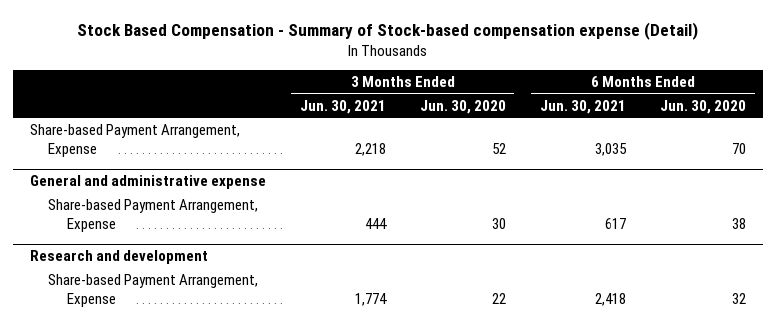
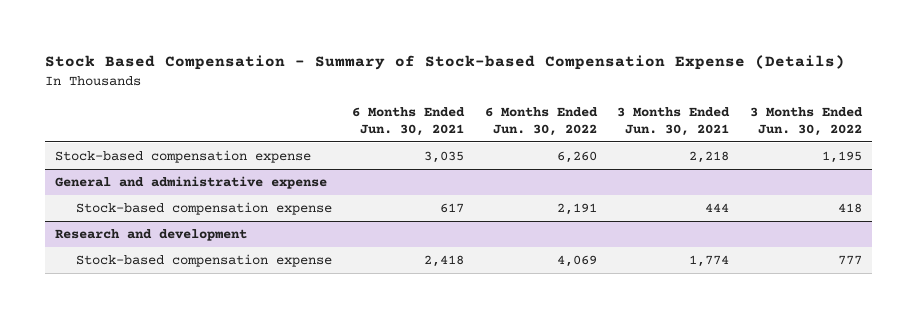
[76,21,698,40] Stock Based Compensation - Summary of Stock-based compensation expense (Detail) -> [44,55,845,71] Stock Based Compensation - Summary of Stock-based Compensation Expense (Details)
[419,99,506,114] Jun. 30, 2020 -> none
[660,99,747,114] Jun. 30, 2020 -> none
none -> [484,107,598,136] 6 Months Ended Jun. 30, 2022
none -> [749,107,863,136] 3 Months Ended Jun. 30, 2022
[29,124,240,157] Share-based Payment Arrangement, Expense -> [55,150,312,164] Stock-based compensation expense
[48,199,259,232] Share-based Payment Arrangement, Expense -> [75,202,332,216] Stock-based compensation expense
[48,274,259,307] Share-based Payment Arrangement, Expense -> [75,254,332,268] Stock-based compensation expense

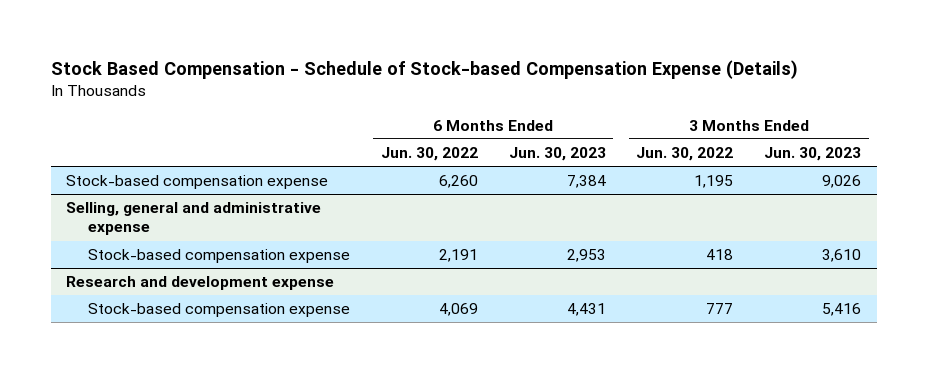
[44,55,845,71] Stock Based Compensation - Summary of Stock-based Compensation Expense (Details) -> [50,59,798,79] Stock Based Compensation - Schedule of Stock-based Compensation Expense (Details)
[352,107,466,136] 6 Months Ended Jun. 30, 2021 -> none
[617,107,731,136] 3 Months Ended Jun. 30, 2021 -> none
none -> [508,146,606,161] Jun. 30, 2023
none -> [764,146,862,161] Jun. 30, 2023
[55,176,328,190] General and administrative expense -> [65,202,321,236] Selling, general and administrative expense
[55,229,248,242] Research and development -> [65,276,334,291] Research and development expense

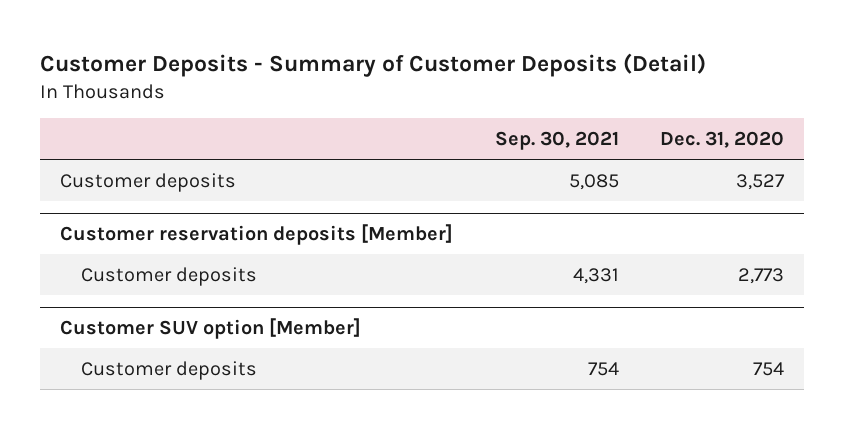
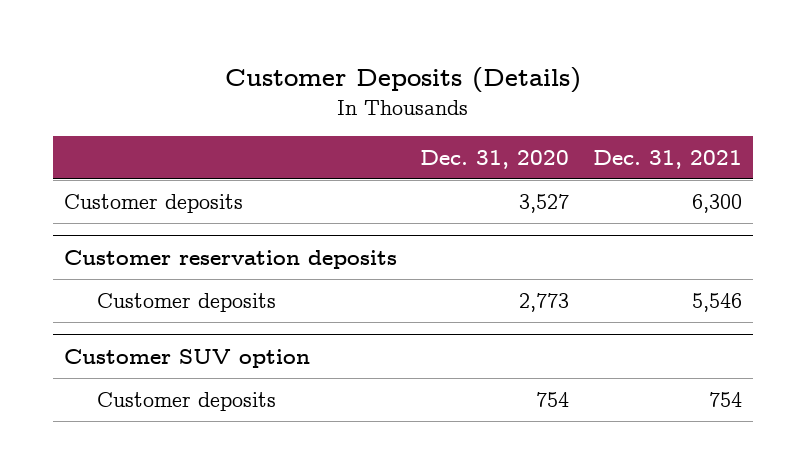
[39,53,706,78] Customer Deposits - Summary of Customer Deposits (Detail) -> [224,66,581,93] Customer Deposits (Details)
[494,131,619,151] Sep. 30, 2021 -> none
none -> [592,149,742,169] Dec. 31, 2021
[60,224,454,246] Customer reservation deposits [Member] -> [64,249,398,269] Customer reservation deposits
[60,318,362,340] Customer SUV option [Member] -> [64,348,311,368] Customer SUV option

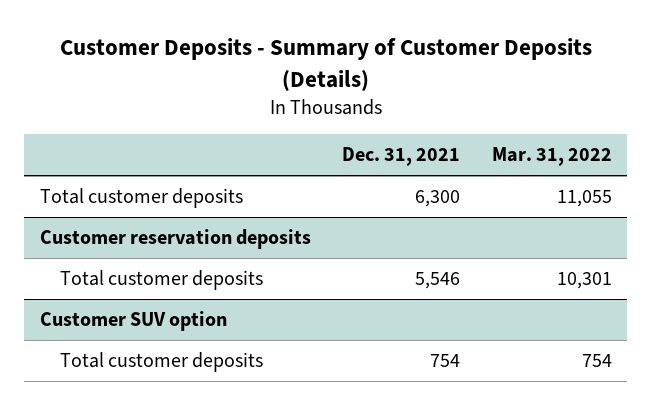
[224,66,581,93] Customer Deposits (Details) -> [59,38,592,92] Customer Deposits - Summary of Customer Deposits (Details)
[420,149,570,169] Dec. 31, 2020 -> none
none -> [491,147,612,167] Mar. 31, 2022
[64,193,244,213] Customer deposits -> [39,188,243,209] Total customer deposits
[97,292,277,312] Customer deposits -> [60,270,264,291] Total customer deposits
[97,391,277,411] Customer deposits -> [60,352,264,373] Total customer deposits

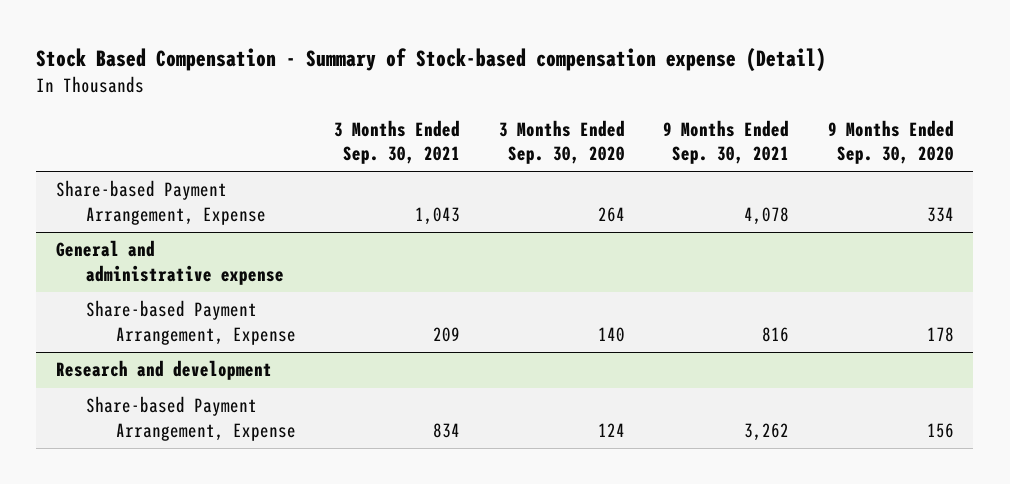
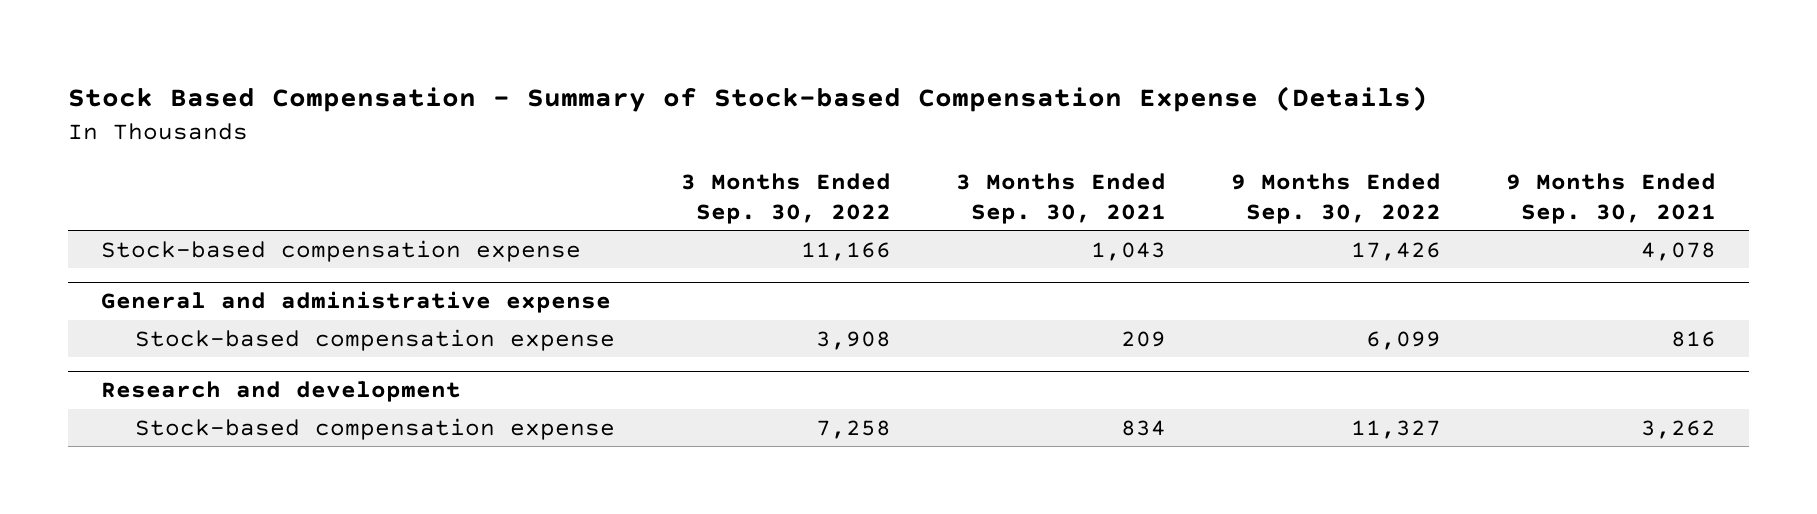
[36,48,827,73] Stock Based Compensation - Summary of Stock-based compensation expense (Detail) -> [68,86,1429,113] Stock Based Compensation - Summary of Stock-based Compensation Expense (Details)
[498,119,625,165] 3 Months Ended Sep. 30, 2020 -> none
[827,119,954,165] 9 Months Ended Sep. 30, 2020 -> none
none -> [680,173,891,224] 3 Months Ended Sep. 30, 2022
none -> [1231,173,1442,224] 9 Months Ended Sep. 30, 2022
[55,180,266,226] Share-based Payment Arrangement, Expense -> [100,239,581,262] Stock-based compensation expense
[85,300,296,346] Share-based Payment Arrangement, Expense -> [135,328,616,351] Stock-based compensation expense
[85,396,296,442] Share-based Payment Arrangement, Expense -> [135,417,616,440] Stock-based compensation expense

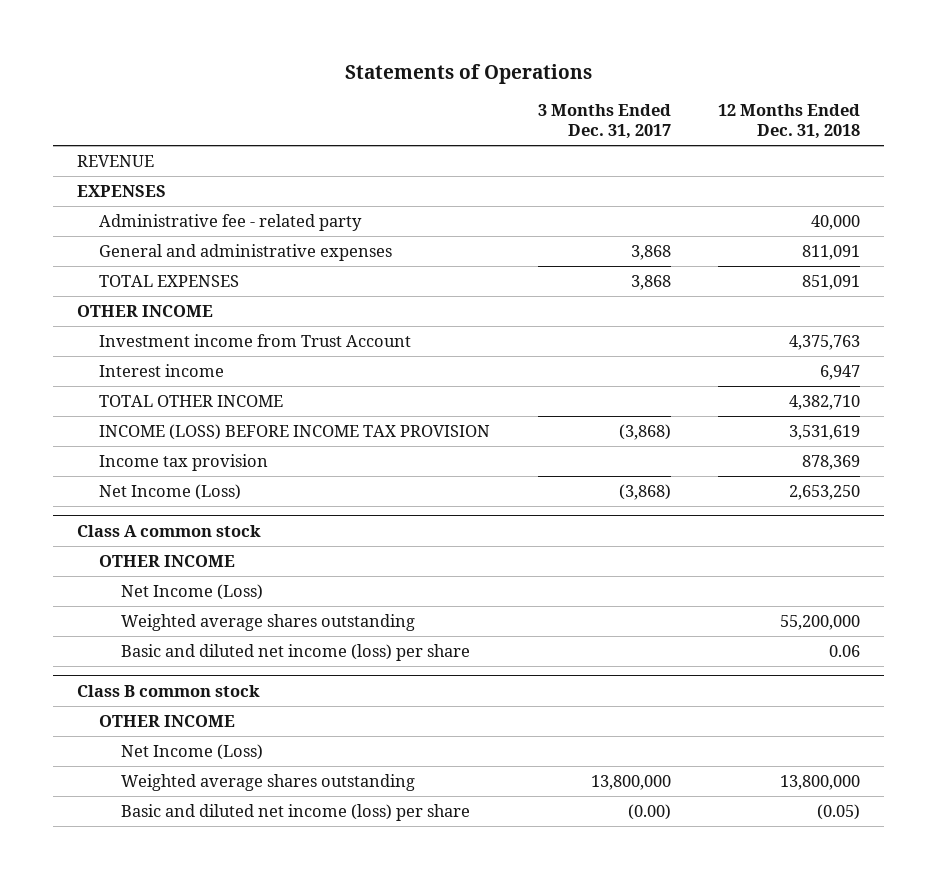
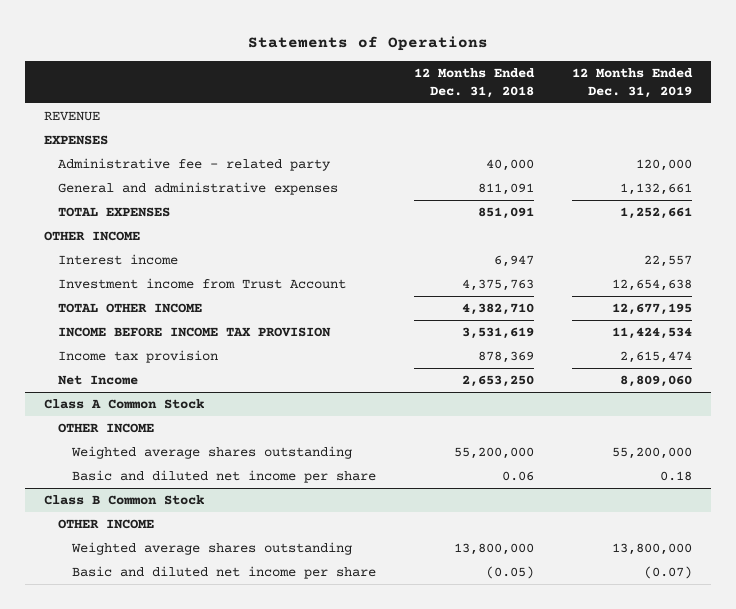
[537,104,671,140] 3 Months Ended Dec. 31, 2017 -> none
none -> [572,68,694,98] 12 Months Ended Dec. 31, 2019
[98,334,411,348] Investment income from Trust Account -> [58,278,347,290] Investment income from Trust Account
[98,424,490,441] INCOME (LOSS) BEFORE INCOME TAX PROVISION -> [58,327,332,338] INCOME BEFORE INCOME TAX PROVISION
[98,484,241,501] Net Income (Loss) -> [58,375,139,386] Net Income
[77,524,262,537] Class A common stock -> [44,399,205,410] Class A Common Stock
[120,584,263,601] Net Income (Loss) -> none
[120,644,470,662] Basic and diluted net income (loss) per share -> [72,470,377,484] Basic and diluted net income per share
[77,684,261,697] Class B common stock -> [44,495,205,506] Class B Common Stock
[120,744,263,761] Net Income (Loss) -> none
[120,804,470,822] Basic and diluted net income (loss) per share -> [72,566,377,580] Basic and diluted net income per share

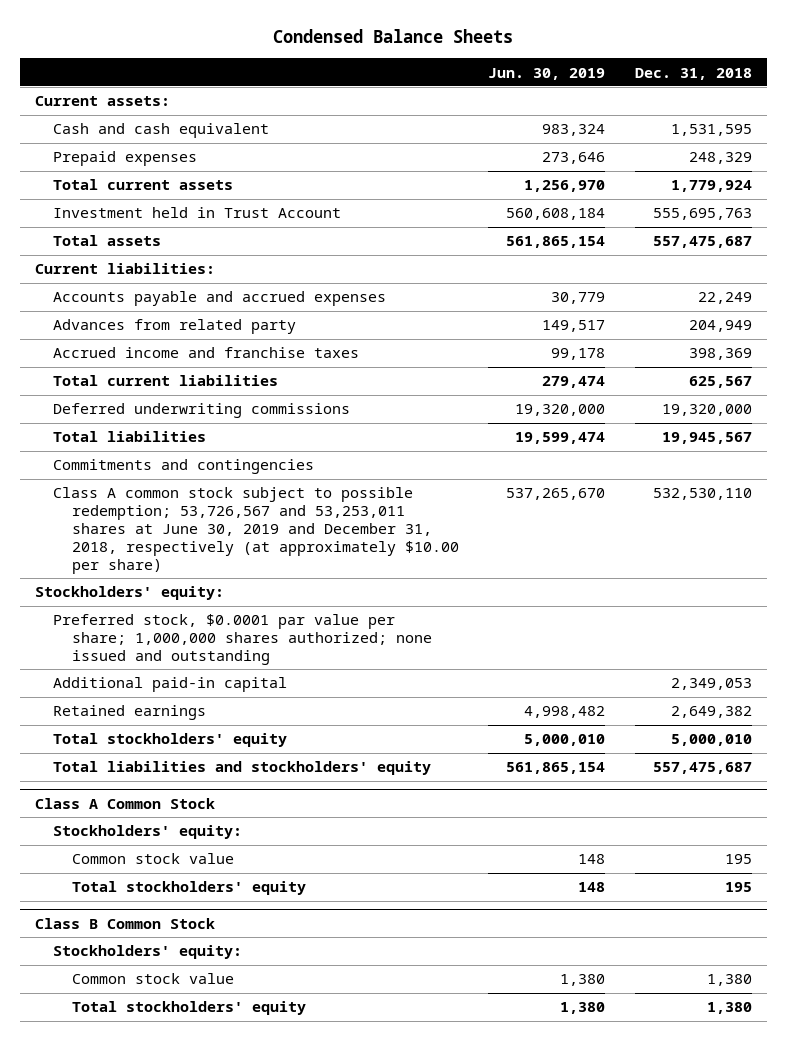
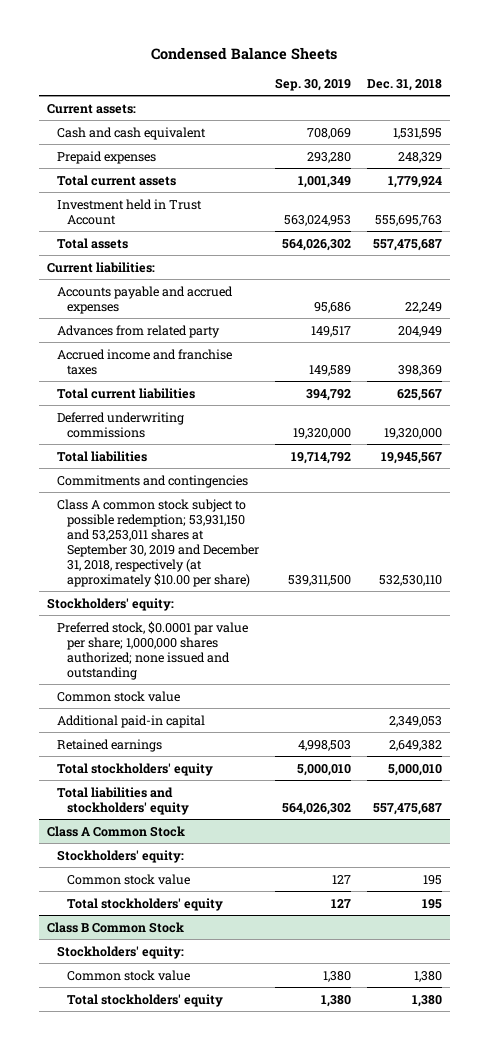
[488,67,606,80] Jun. 30, 2019 -> none
none -> [275,77,352,91] Sep. 30, 2019
[53,487,459,574] Class A common stock subject to possible redemption; 53,726,567 and 53,253,011 shares at June 30, 2019 and December 31, 2018, respectively (at approximately $10.00 per share) -> [57,498,260,587] Class A common stock subject to possible redemption; 53,931,150 and 53,253,011 shares at September 30, 2019 and December 31, 2018, respectively (at approximately $10.00 per share)
none -> [57,690,181,702] Common stock value

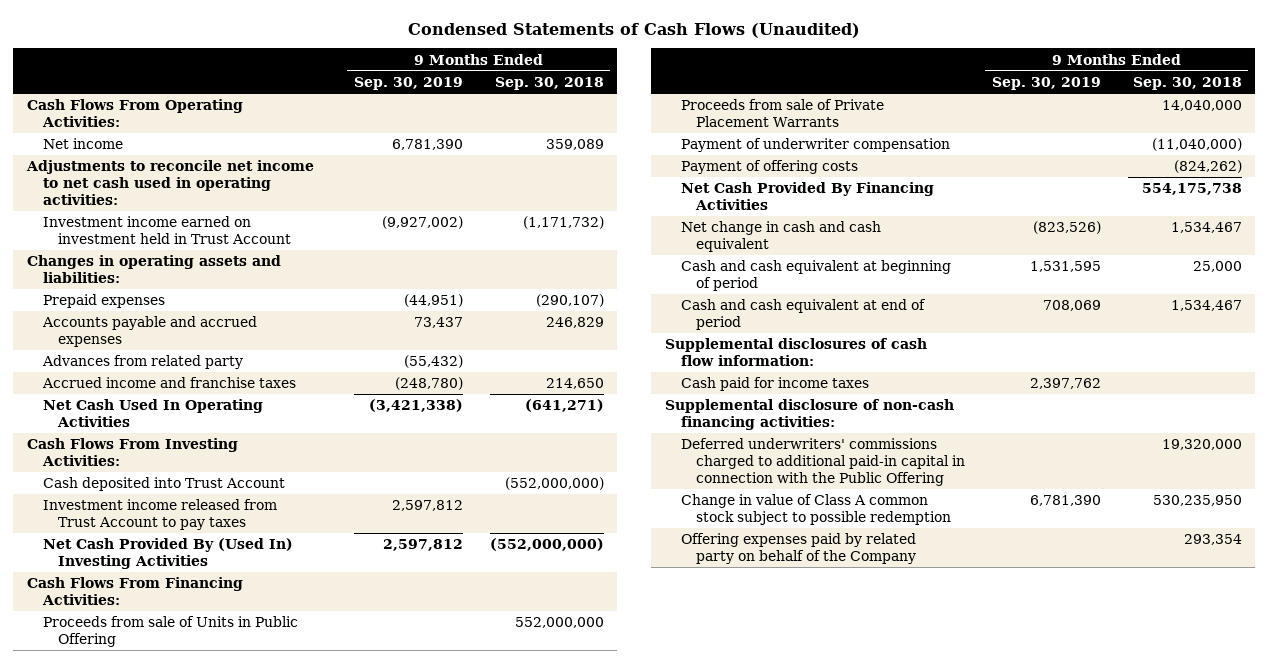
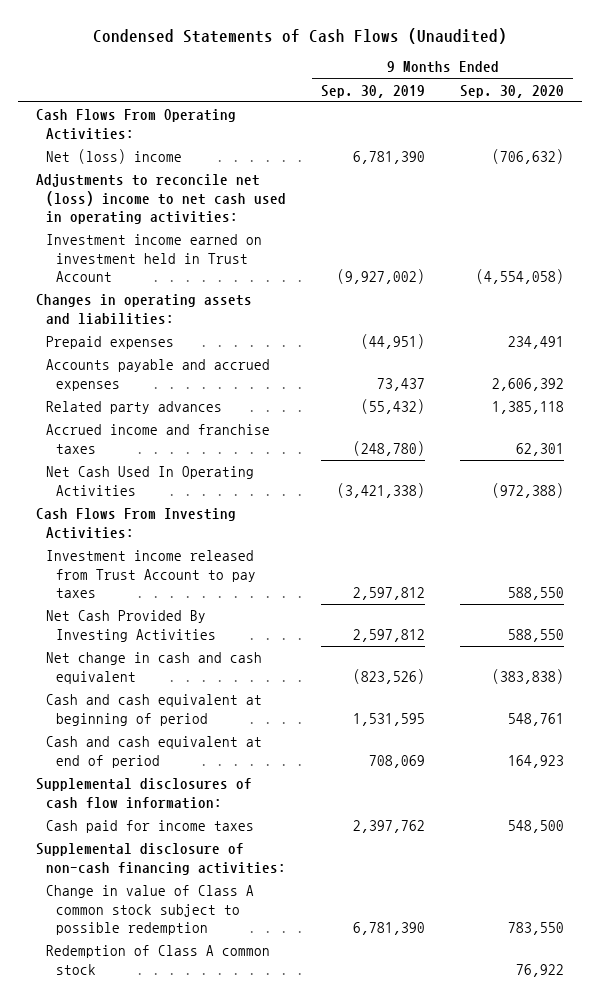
[494,77,604,91] Sep. 30, 2018 -> none
none -> [460,84,565,98] Sep. 30, 2020
[42,138,123,150] Net income -> [46,149,183,165] Net (loss) income
[25,160,314,206] Adjustments to reconcile net income to net cash used in operating activities: -> [35,174,287,225] Adjustments to reconcile net (loss) income to net cash used in operating activities:
[41,355,243,370] Advances from related party -> [46,401,223,415] Related party advances
[42,477,285,492] Cash deposited into Trust Account -> none
[26,577,243,606] Cash Flows From Financing Activities: -> none
[42,616,298,648] Proceeds from sale of Units in Public Offering -> none
[680,99,884,128] Proceeds from sale of Private Placement Warrants -> none
[680,138,950,153] Payment of underwriter compensation -> none
[680,160,858,175] Payment of offering costs -> none
[680,182,934,211] Net Cash Provided By Financing Activities -> none
[42,538,293,570] Net Cash Provided By (Used In) Investing Activities -> [46,610,217,642] Net Cash Provided By Investing Activities
[680,438,966,487] Deferred underwriters' commissions charged to additional paid-in capital in connection with the Public Offering -> none
[680,533,917,565] Offering expenses paid by related party on behalf of the Company -> none
none -> [46,945,271,975] Redemption of Class A common stock

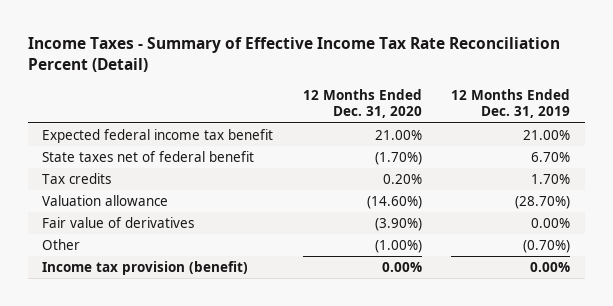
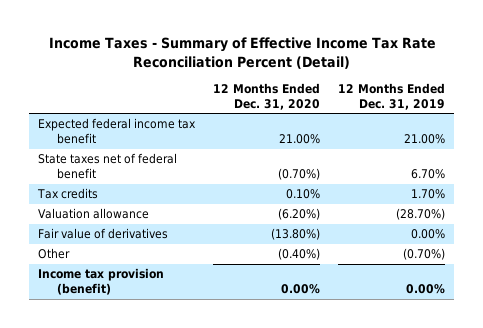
[374,151,422,165] (1.70%) -> [278,168,321,181] (0.70%)
[382,173,422,184] 0.20% -> [286,189,321,200] 0.10%
[366,195,422,209] (14.60%) -> [278,208,321,221] (6.20%)
[374,217,422,231] (3.90%) -> [271,228,321,241] (13.80%)
[374,239,422,253] (1.00%) -> [278,248,321,261] (0.40%)

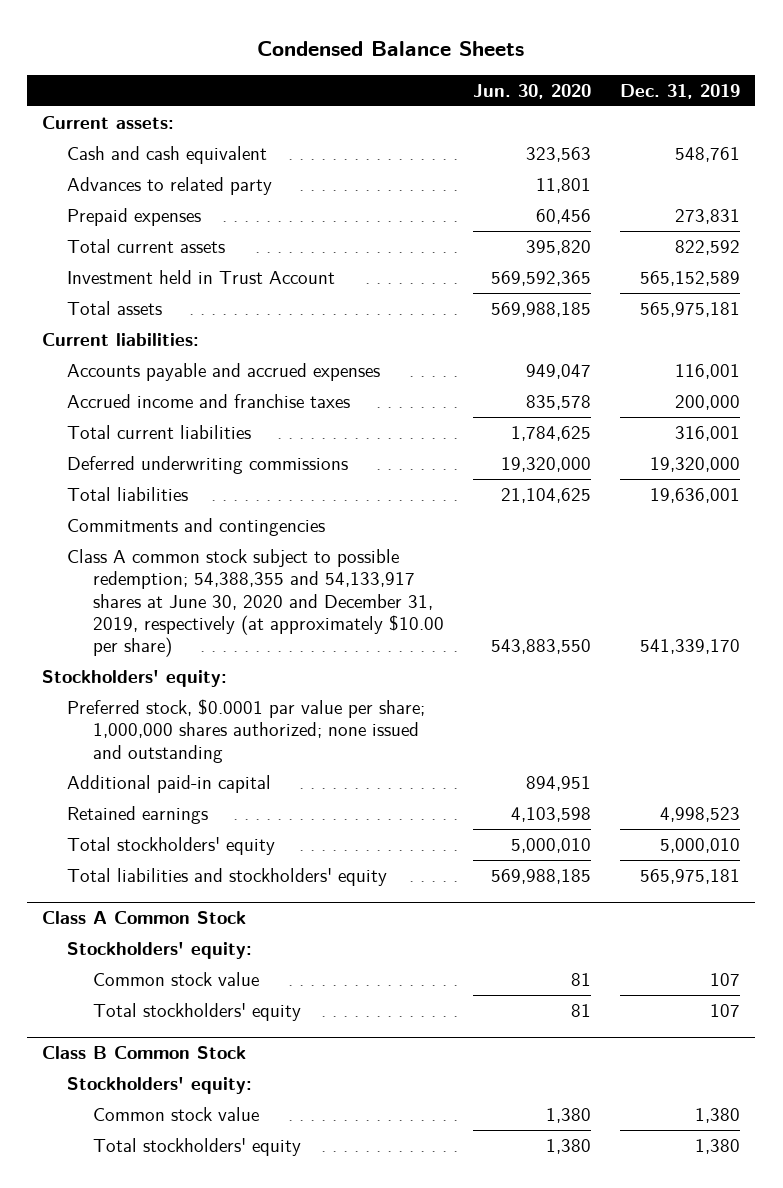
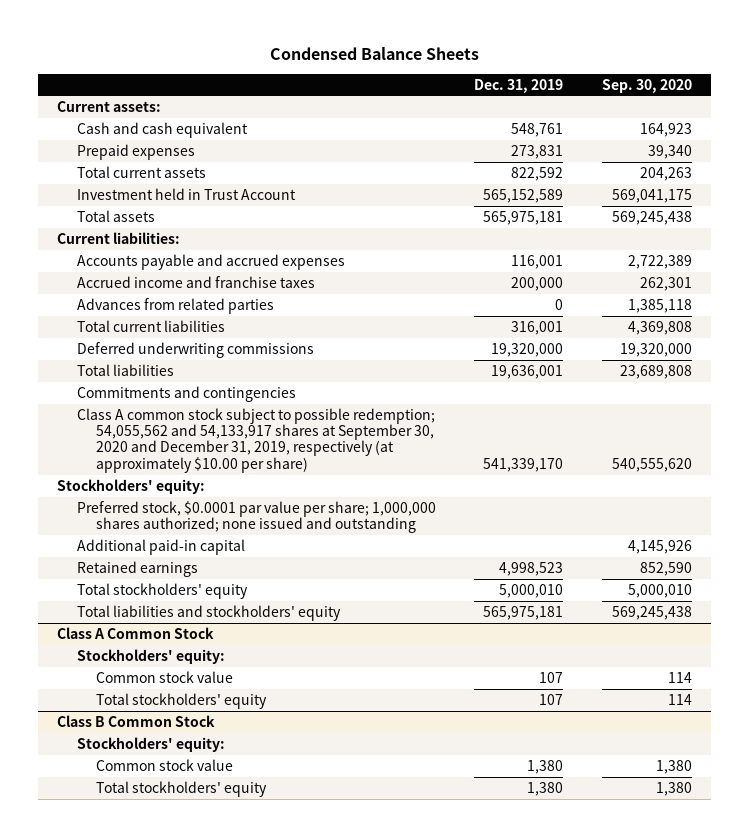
[473,83,592,99] Jun. 30, 2020 -> none
none -> [601,78,692,93] Sep. 30, 2020
[67,176,273,195] Advances to related party -> none
none -> [76,297,274,314] Advances from related parties
[67,548,444,658] Class A common stock subject to possible redemption; 54,388,355 and 54,133,917 shares at June 30, 2020 and December 31, 2019, respectively (at approximately $10.00 per share) -> [76,407,435,473] Class A common stock subject to possible redemption; 54,055,562 and 54,133,917 shares at September 30, 2020 and December 31, 2019, respectively (at approximately $10.00 per share)

